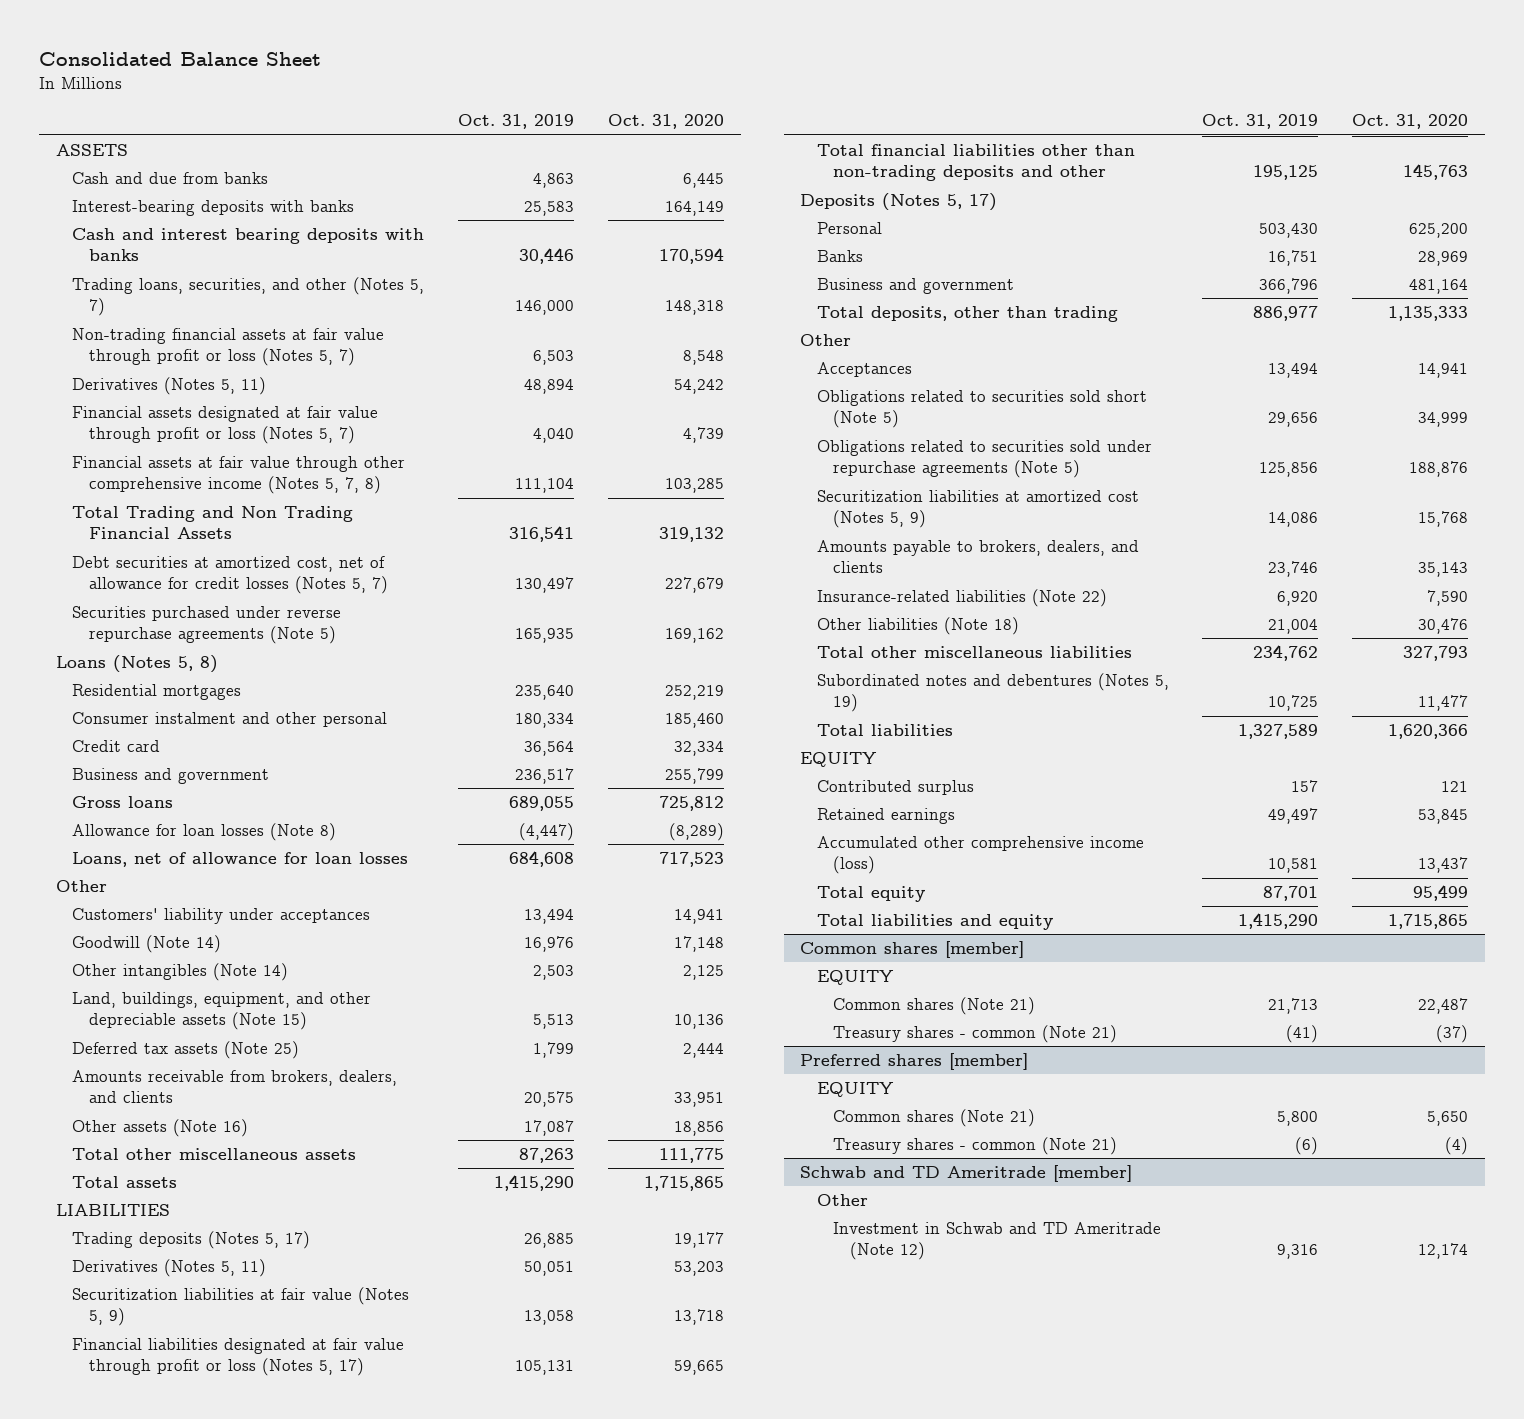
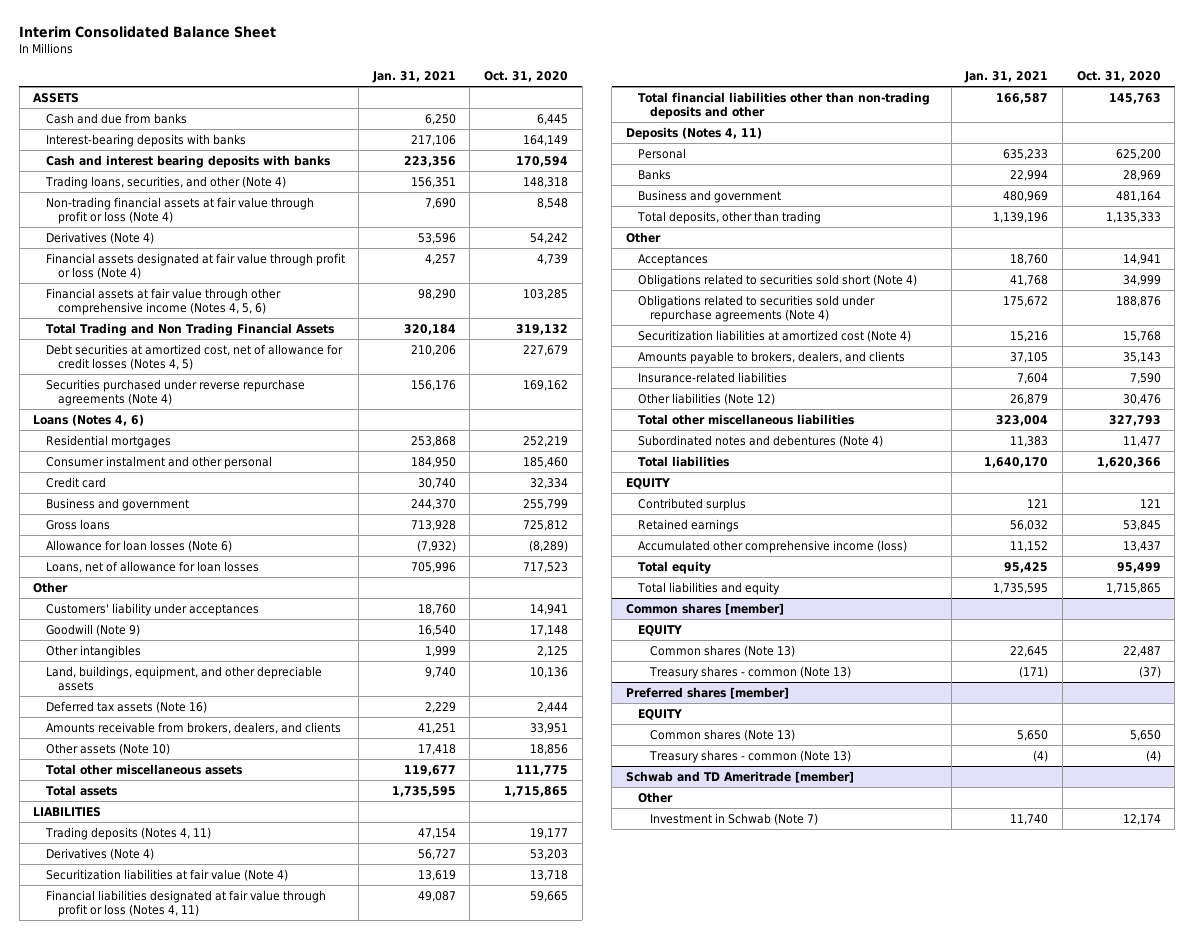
[39,51,322,66] Consolidated Balance Sheet -> [19,26,277,39] Interim Consolidated Balance Sheet
[458,114,575,130] Oct. 31, 2019 -> none
none -> [371,70,456,83] Jan. 31, 2021
[72,277,425,317] Trading loans, securities, and other (Notes 5, 7) -> [44,175,286,189] Trading loans, securities, and other (Note 4)
[72,328,385,367] Non-trading financial assets at fair value through profit or loss (Notes 5, 7) -> [45,196,314,224] Non-trading financial assets at fair value through profit or loss (Note 4)
[72,377,267,396] Derivatives (Notes 5, 11) -> [45,231,154,244] Derivatives (Note 4)
[72,406,379,445] Financial assets designated at fair value through profit or loss (Notes 5, 7) -> [45,252,345,279] Financial assets designated at fair value through profit or loss (Note 4)
[72,456,406,495] Financial assets at fair value through other comprehensive income (Notes 5, 7, 8) -> [45,287,281,315] Financial assets at fair value through other comprehensive income (Notes 4, 5, 6)
[72,556,388,595] Debt securities at amortized cost, net of allowance for credit losses (Notes 5, 7) -> [45,343,343,370] Debt securities at amortized cost, net of allowance for credit losses (Notes 4, 5)
[72,606,342,645] Securities purchased under reverse repurchase agreements (Note 5) -> [45,378,305,406] Securities purchased under reverse repurchase agreements (Note 4)
[55,655,218,674] Loans (Notes 5, 8) -> [33,413,145,426] Loans (Notes 4, 6)
[72,823,337,842] Allowance for loan losses (Note 8) -> [45,539,232,552] Allowance for loan losses (Note 6)
[72,935,222,954] Goodwill (Note 14) -> [45,623,140,636] Goodwill (Note 9)
[72,963,289,982] Other intangibles (Note 14) -> [45,644,141,658] Other intangibles
[72,992,372,1031] Land, buildings, equipment, and other depreciable assets (Note 15) -> [45,665,322,691] Land, buildings, equipment, and other depreciable assets
[72,1041,300,1060] Deferred tax assets (Note 25) -> [45,700,207,713] Deferred tax assets (Note 16)
[72,1119,249,1138] Other assets (Note 16) -> [45,742,170,755] Other assets (Note 10)
[72,1231,311,1250] Trading deposits (Notes 5, 17) -> [44,826,211,840] Trading deposits (Notes 4, 11)
[72,1259,267,1278] Derivatives (Notes 5, 11) -> [45,847,154,860] Derivatives (Note 4)
[72,1287,410,1327] Securitization liabilities at fair value (Notes 5, 9) -> [45,868,288,881] Securitization liabilities at fair value (Note 4)
[72,1338,405,1377] Financial liabilities designated at fair value through profit or loss (Notes 5, 17) -> [45,889,326,917] Financial liabilities designated at fair value through profit or loss (Notes 4, 11)
[800,193,998,212] Deposits (Notes 5, 17) -> [625,126,762,140] Deposits (Notes 4, 11)
[816,390,1147,429] Obligations related to securities sold short (Note 5) -> [638,273,918,287] Obligations related to securities sold short (Note 4)
[816,440,1152,479] Obligations related to securities sold under repurchase agreements (Note 5) -> [638,294,876,322] Obligations related to securities sold under repurchase agreements (Note 4)
[816,490,1139,529] Securitization liabilities at amortized cost (Notes 5, 9) -> [638,329,912,342] Securitization liabilities at amortized cost (Note 4)
[816,589,1107,608] Insurance-related liabilities (Note 22) -> [638,371,788,383] Insurance-related liabilities
[816,617,1019,636] Other liabilities (Note 18) -> [638,392,776,405] Other liabilities (Note 12)
[816,673,1169,713] Subordinated notes and debentures (Notes 5, 19) -> [638,434,884,447] Subordinated notes and debentures (Note 4)
[833,997,1036,1016] Common shares (Note 21) -> [650,644,796,657] Common shares (Note 13)
[833,1025,1118,1044] Treasury shares - common (Note 21) -> [649,665,852,679] Treasury shares - common (Note 13)
[833,1109,1036,1128] Common shares (Note 21) -> [650,728,796,741] Common shares (Note 13)
[833,1137,1118,1156] Treasury shares - common (Note 21) -> [649,749,852,763] Treasury shares - common (Note 13)
[833,1222,1162,1261] Investment in Schwab and TD Ameritrade (Note 12) -> [650,812,819,825] Investment in Schwab (Note 7)

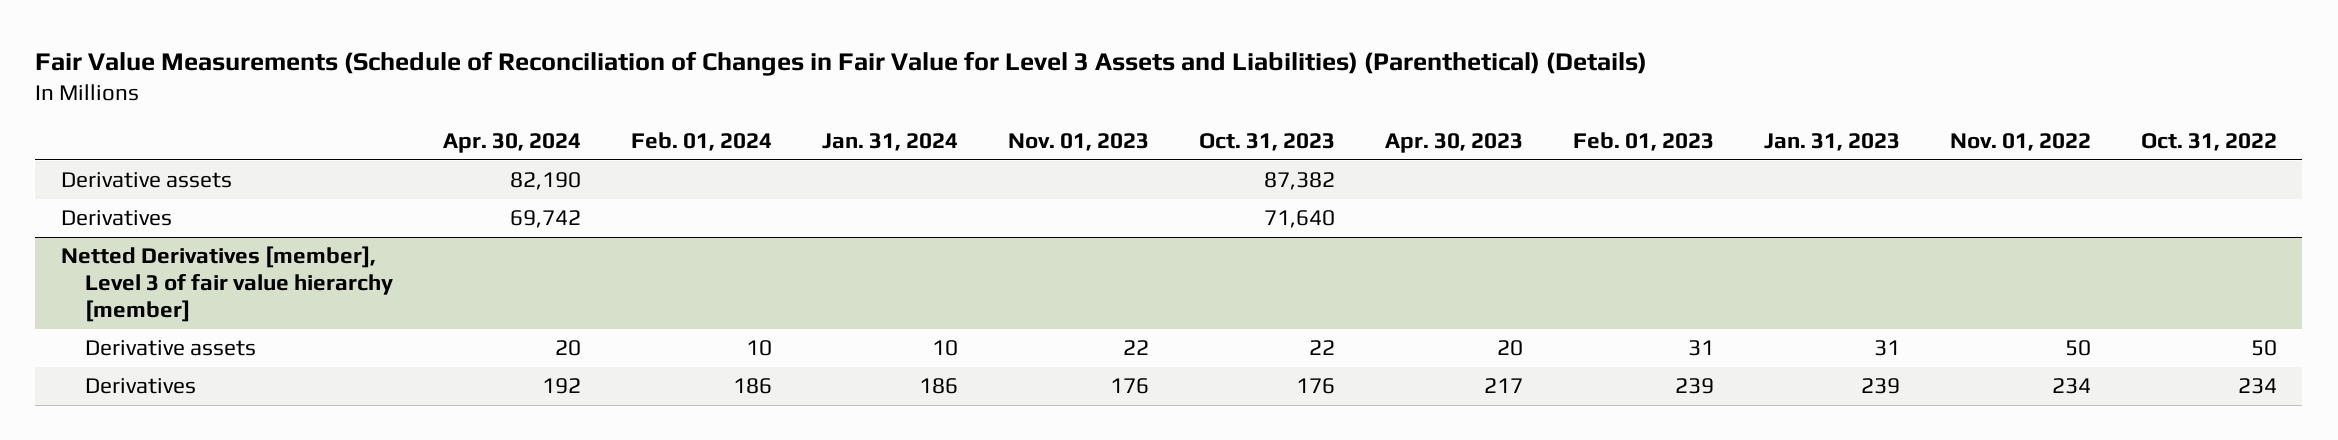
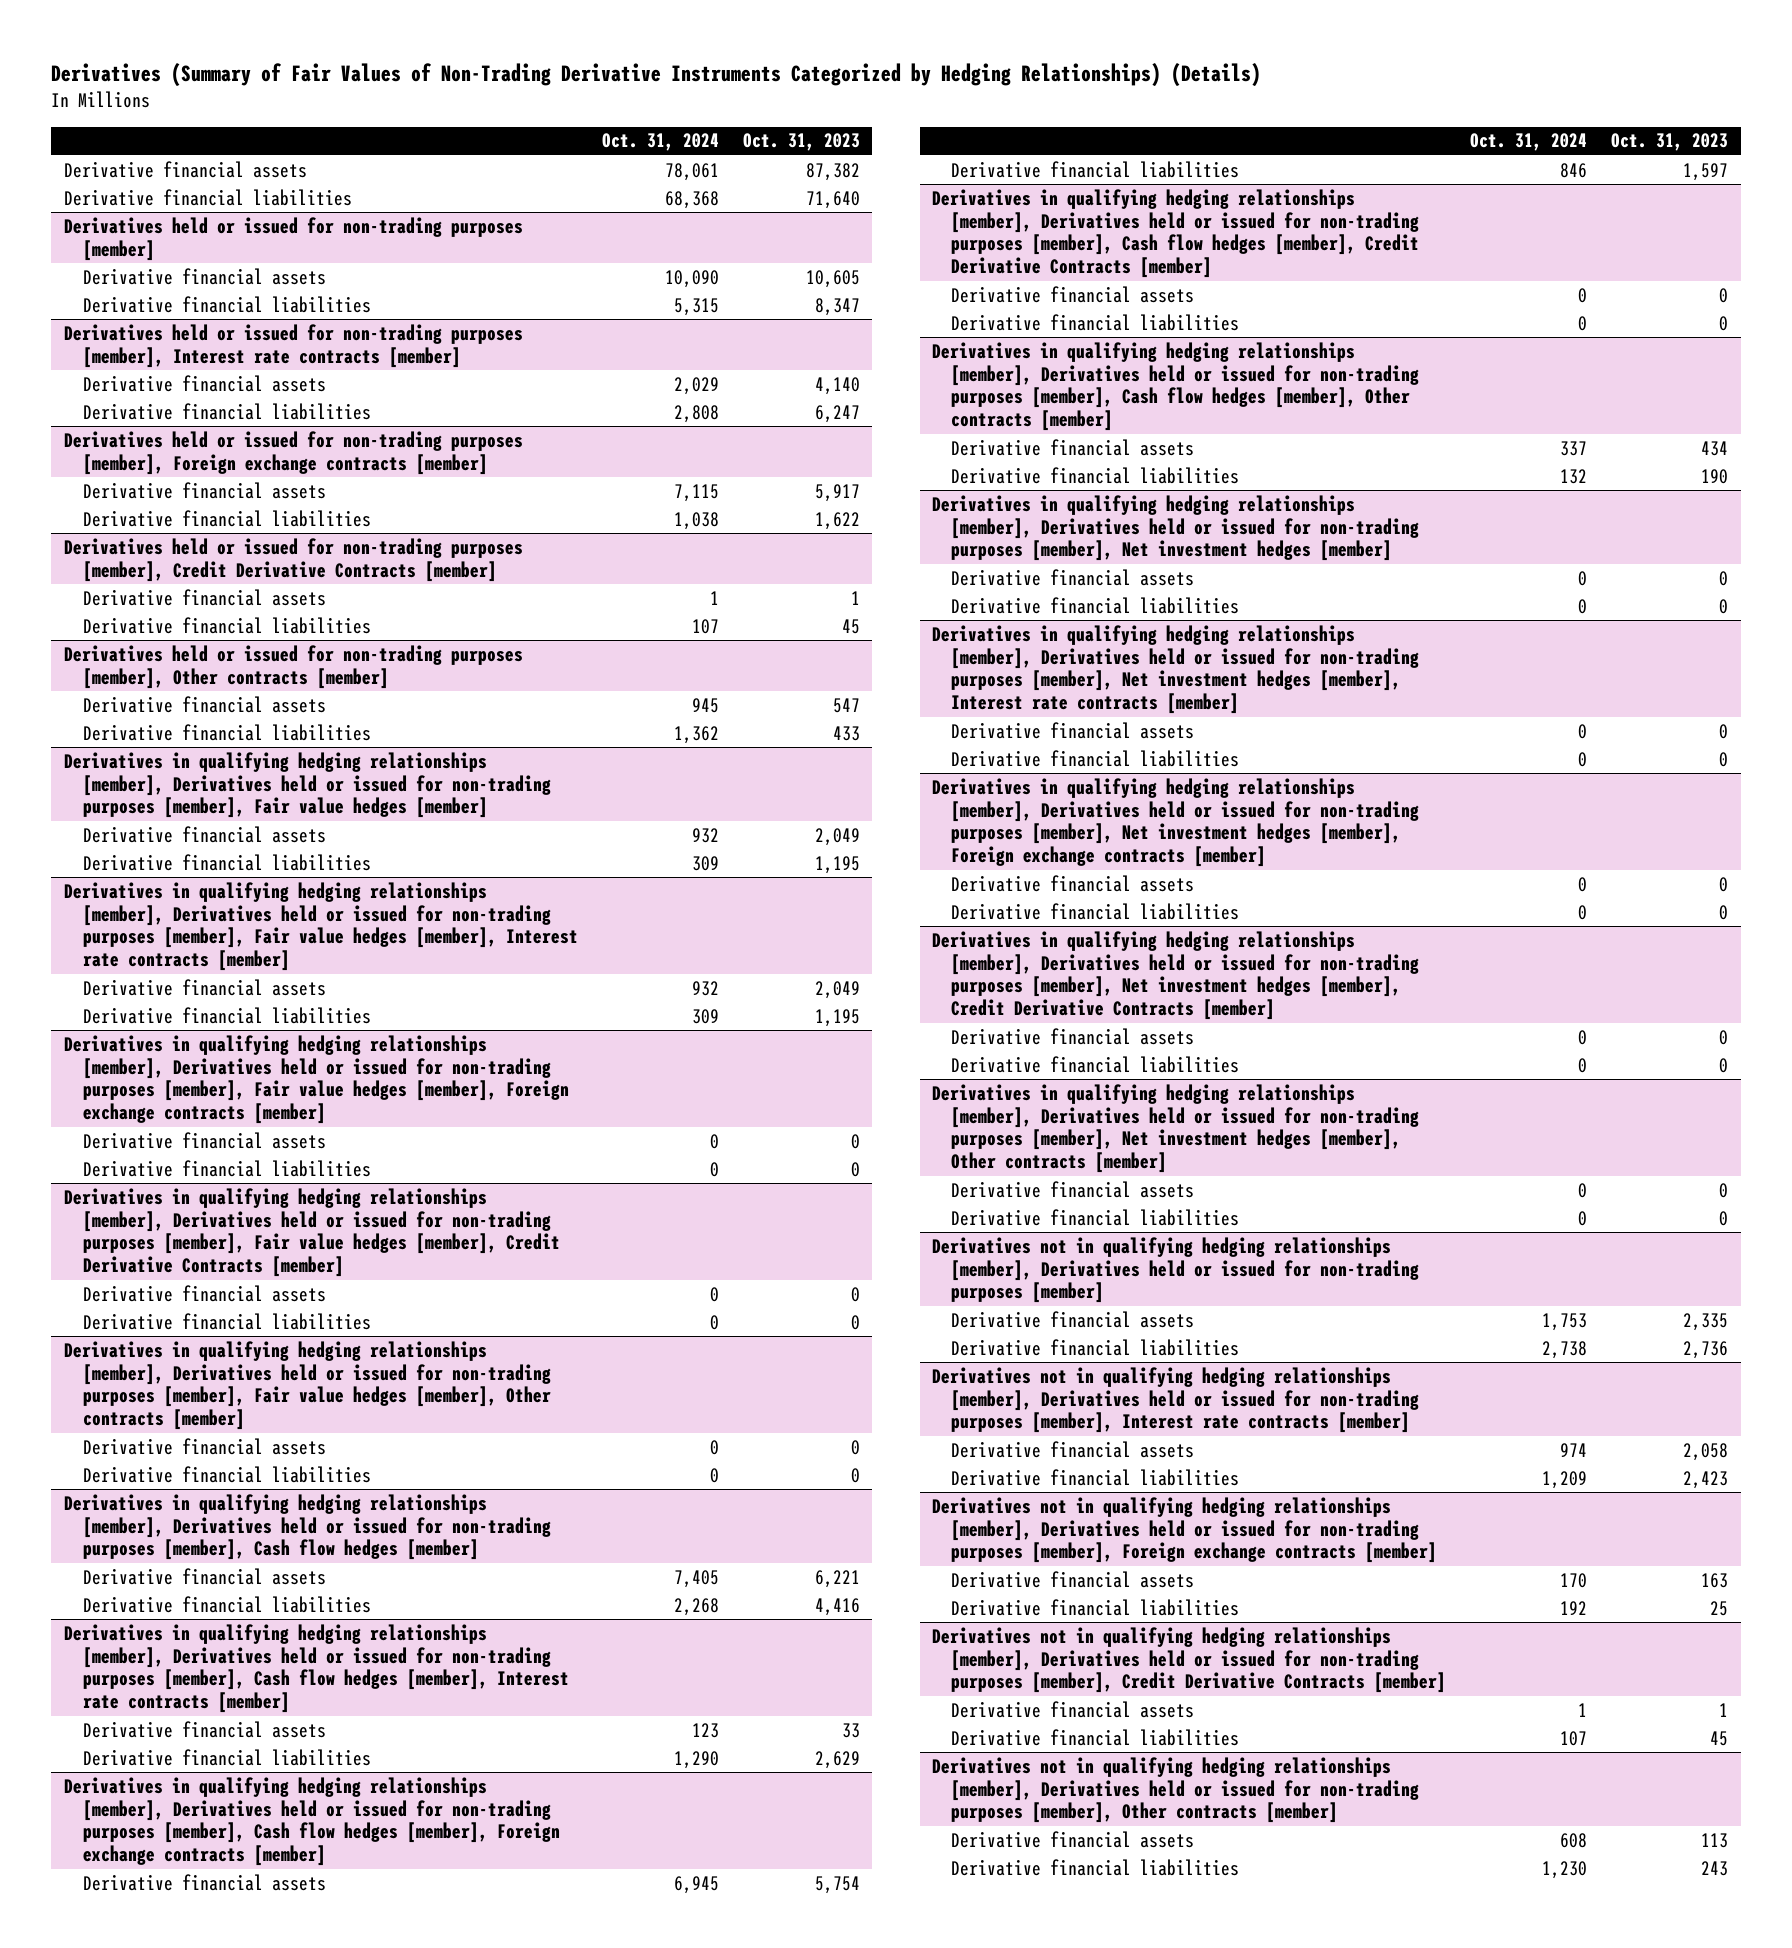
[35,51,1648,77] Fair Value Measurements (Schedule of Reconciliation of Changes in Fair Value for Level 3 Assets and Liabilities) (Parenthetical) (Details) -> [51,63,1262,88] Derivatives (Summary of Fair Values of Non-Trading Derivative Instruments Categorized by Hedging Relationships) (Details)
[443,133,582,154] Apr. 30, 2024 -> none
[631,132,773,152] Feb. 01, 2024 -> none
[822,133,959,152] Jan. 31, 2024 -> none
[1008,133,1150,152] Nov. 01, 2023 -> none
[1385,133,1524,154] Apr. 30, 2023 -> none
[1573,132,1715,152] Feb. 01, 2023 -> none
[1764,133,1901,152] Jan. 31, 2023 -> none
[1950,133,2092,152] Nov. 01, 2022 -> none
[2141,133,2278,152] Oct. 31, 2022 -> none
none -> [601,133,719,152] Oct. 31, 2024
[60,246,393,323] Netted Derivatives [member], Level 3 of fair value hierarchy [member] -> none
[84,378,196,395] Derivatives -> none
[60,172,232,189] Derivative assets -> [63,160,307,178] Derivative financial assets
[60,210,172,227] Derivatives -> [63,188,352,206] Derivative financial liabilities
none -> [63,216,523,261] Derivatives held or issued for non-trading purposes [member]
[84,340,256,357] Derivative assets -> [82,267,326,285] Derivative financial assets
[1309,340,1336,356] 22 -> [805,269,860,288] 10,605
none -> [82,295,371,313] Derivative financial liabilities
none -> [63,323,523,368] Derivatives held or issued for non-trading purposes [member], Interest rate contracts [member]
none -> [82,374,326,392] Derivative financial assets
none -> [82,402,371,420] Derivative financial liabilities
none -> [63,430,523,475] Derivatives held or issued for non-trading purposes [member], Foreign exchange contracts [member]
none -> [82,481,326,499] Derivative financial assets
none -> [82,509,371,527] Derivative financial liabilities
none -> [63,537,523,582] Derivatives held or issued for non-trading purposes [member], Credit Derivative Contracts [member]
none -> [82,588,326,606] Derivative financial assets
none -> [82,616,371,634] Derivative financial liabilities
none -> [63,644,523,689] Derivatives held or issued for non-trading purposes [member], Other contracts [member]
none -> [82,695,326,713] Derivative financial assets
none -> [82,723,371,741] Derivative financial liabilities
none -> [63,751,551,819] Derivatives in qualifying hedging relationships [member], Derivatives held or issued for non-trading purposes [member], Fair value hedges [member]
none -> [82,825,326,843] Derivative financial assets
none -> [82,853,371,871] Derivative financial liabilities
none -> [63,881,578,972] Derivatives in qualifying hedging relationships [member], Derivatives held or issued for non-trading purposes [member], Fair value hedges [member], Interest rate contracts [member]
none -> [82,978,326,996] Derivative financial assets
none -> [82,1006,371,1024] Derivative financial liabilities
none -> [63,1034,569,1125] Derivatives in qualifying hedging relationships [member], Derivatives held or issued for non-trading purposes [member], Fair value hedges [member], Foreign exchange contracts [member]
none -> [82,1131,326,1149] Derivative financial assets
none -> [82,1159,371,1177] Derivative financial liabilities
none -> [63,1187,560,1278] Derivatives in qualifying hedging relationships [member], Derivatives held or issued for non-trading purposes [member], Fair value hedges [member], Credit Derivative Contracts [member]
none -> [82,1284,326,1302] Derivative financial assets
none -> [82,1312,371,1330] Derivative financial liabilities
none -> [63,1340,551,1431] Derivatives in qualifying hedging relationships [member], Derivatives held or issued for non-trading purposes [member], Fair value hedges [member], Other contracts [member]
none -> [82,1437,326,1455] Derivative financial assets
none -> [82,1465,371,1483] Derivative financial liabilities
none -> [63,1493,551,1561] Derivatives in qualifying hedging relationships [member], Derivatives held or issued for non-trading purposes [member], Cash flow hedges [member]
none -> [82,1567,326,1585] Derivative financial assets
none -> [82,1595,371,1613] Derivative financial liabilities
none -> [63,1623,569,1714] Derivatives in qualifying hedging relationships [member], Derivatives held or issued for non-trading purposes [member], Cash flow hedges [member], Interest rate contracts [member]
none -> [82,1720,326,1738] Derivative financial assets
none -> [82,1748,371,1766] Derivative financial liabilities
none -> [63,1776,560,1867] Derivatives in qualifying hedging relationships [member], Derivatives held or issued for non-trading purposes [member], Cash flow hedges [member], Foreign exchange contracts [member]
none -> [82,1873,326,1891] Derivative financial assets
none -> [951,160,1240,178] Derivative financial liabilities
none -> [932,188,1420,279] Derivatives in qualifying hedging relationships [member], Derivatives held or issued for non-trading purposes [member], Cash flow hedges [member], Credit Derivative Contracts [member]
none -> [951,285,1195,303] Derivative financial assets
none -> [951,313,1240,331] Derivative financial liabilities
none -> [932,341,1420,432] Derivatives in qualifying hedging relationships [member], Derivatives held or issued for non-trading purposes [member], Cash flow hedges [member], Other contracts [member]
none -> [951,438,1195,456] Derivative financial assets
none -> [951,466,1240,484] Derivative financial liabilities
none -> [932,494,1420,562] Derivatives in qualifying hedging relationships [member], Derivatives held or issued for non-trading purposes [member], Net investment hedges [member]
none -> [951,568,1195,586] Derivative financial assets
none -> [951,596,1240,614] Derivative financial liabilities
none -> [932,624,1420,715] Derivatives in qualifying hedging relationships [member], Derivatives held or issued for non-trading purposes [member], Net investment hedges [member], Interest rate contracts [member]
none -> [951,721,1195,739] Derivative financial assets
none -> [951,749,1240,767] Derivative financial liabilities
none -> [932,777,1420,868] Derivatives in qualifying hedging relationships [member], Derivatives held or issued for non-trading purposes [member], Net investment hedges [member], Foreign exchange contracts [member]
none -> [951,874,1195,892] Derivative financial assets
none -> [951,902,1240,920] Derivative financial liabilities
none -> [932,930,1420,1021] Derivatives in qualifying hedging relationships [member], Derivatives held or issued for non-trading purposes [member], Net investment hedges [member], Credit Derivative Contracts [member]
none -> [951,1027,1195,1045] Derivative financial assets
none -> [951,1055,1240,1073] Derivative financial liabilities
none -> [932,1083,1420,1174] Derivatives in qualifying hedging relationships [member], Derivatives held or issued for non-trading purposes [member], Net investment hedges [member], Other contracts [member]
none -> [951,1180,1195,1198] Derivative financial assets
none -> [951,1208,1240,1226] Derivative financial liabilities
none -> [932,1236,1420,1304] Derivatives not in qualifying hedging relationships [member], Derivatives held or issued for non-trading purposes [member]
none -> [951,1310,1195,1328] Derivative financial assets
none -> [951,1338,1240,1356] Derivative financial liabilities
none -> [932,1366,1420,1434] Derivatives not in qualifying hedging relationships [member], Derivatives held or issued for non-trading purposes [member], Interest rate contracts [member]
none -> [951,1440,1195,1458] Derivative financial assets
none -> [951,1468,1240,1486] Derivative financial liabilities
none -> [932,1496,1438,1564] Derivatives not in qualifying hedging relationships [member], Derivatives held or issued for non-trading purposes [member], Foreign exchange contracts [member]
none -> [951,1570,1195,1588] Derivative financial assets
none -> [951,1598,1240,1616] Derivative financial liabilities
none -> [932,1626,1447,1694] Derivatives not in qualifying hedging relationships [member], Derivatives held or issued for non-trading purposes [member], Credit Derivative Contracts [member]
none -> [951,1700,1195,1718] Derivative financial assets
none -> [951,1728,1240,1746] Derivative financial liabilities
none -> [932,1756,1420,1824] Derivatives not in qualifying hedging relationships [member], Derivatives held or issued for non-trading purposes [member], Other contracts [member]
none -> [951,1830,1195,1848] Derivative financial assets
none -> [951,1858,1240,1876] Derivative financial liabilities

